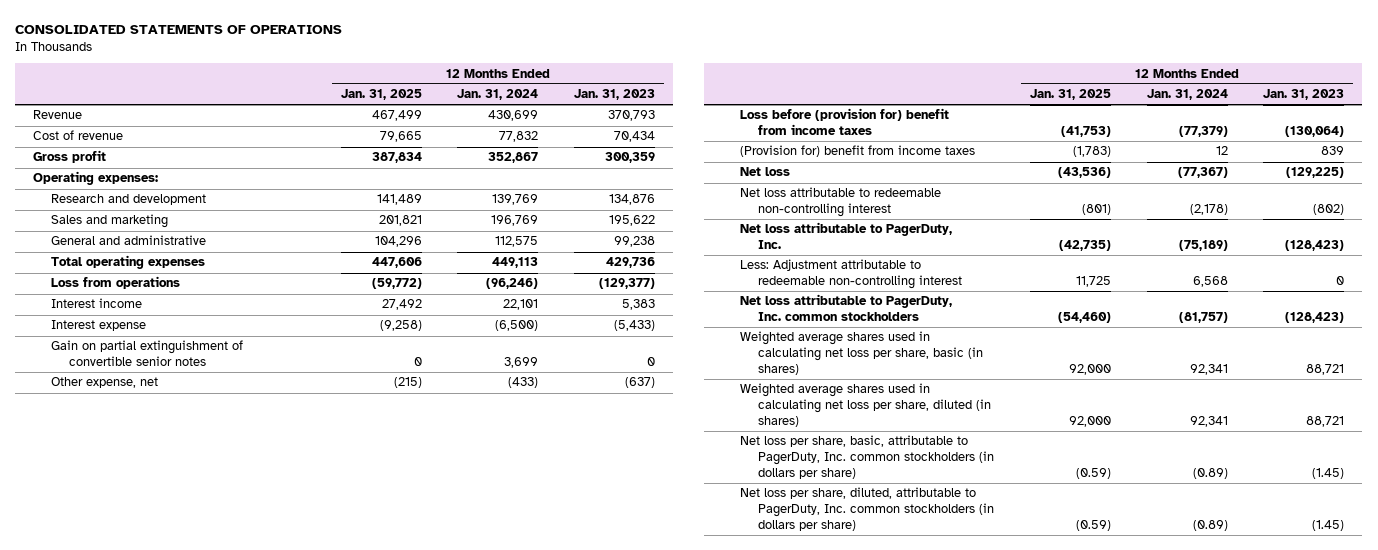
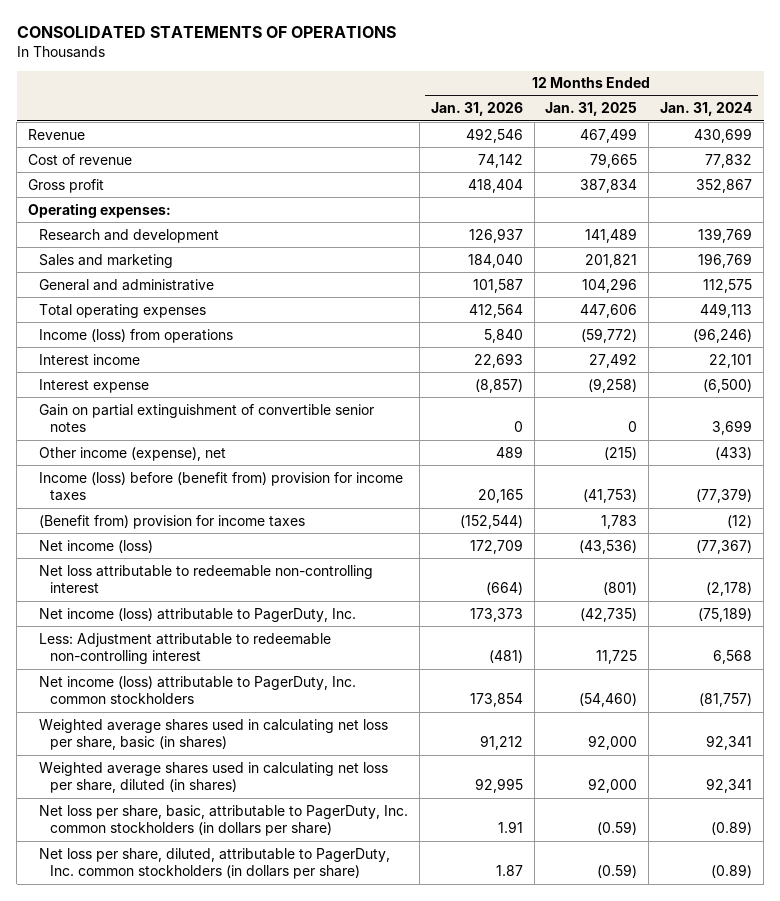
[574,89,656,101] Jan. 31, 2023 -> none
none -> [430,102,523,117] Jan. 31, 2026
[50,276,180,290] Loss from operations -> [38,328,233,343] Income (loss) from operations
[50,377,158,389] Other expense, net -> [38,446,226,461] Other income (expense), net
[740,108,950,136] Loss before (provision for) benefit from income taxes -> [38,471,403,502] Income (loss) before (benefit from) provision for income taxes
[740,145,976,158] (Provision for) benefit from income taxes -> [38,514,305,529] (Benefit from) provision for income taxes
[1072,146,1111,158] (1,783) -> [601,514,638,529] 1,783
[1215,146,1228,156] 12 -> [727,514,753,528] (12)
[740,167,791,177] Net loss -> [38,539,153,553] Net income (loss)
[740,222,953,250] Net loss attributable to PagerDuty, Inc. -> [38,607,356,622] Net income (loss) attributable to PagerDuty, Inc.
[740,294,953,322] Net loss attributable to PagerDuty, Inc. common stockholders -> [38,675,356,705] Net income (loss) attributable to PagerDuty, Inc. common stockholders

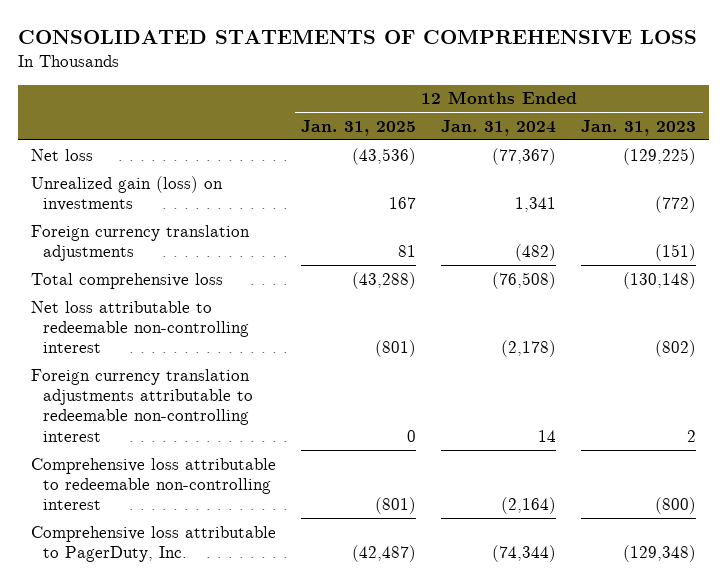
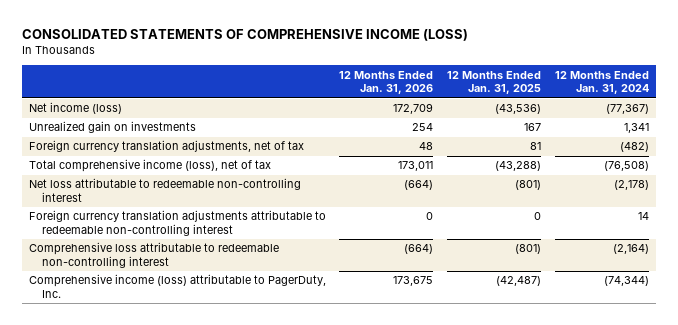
[17,29,697,45] CONSOLIDATED STATEMENTS OF COMPREHENSIVE LOSS -> [21,29,468,42] CONSOLIDATED STATEMENTS OF COMPREHENSIVE INCOME (LOSS)
[581,119,697,136] Jan. 31, 2023 -> none
none -> [339,70,434,95] 12 Months Ended Jan. 31, 2026
[30,148,93,161] Net loss -> [28,102,122,115] Net income (loss)
[30,175,223,212] Unrealized gain (loss) on investments -> [28,121,196,134] Unrealized gain on investments
[30,224,250,262] Foreign currency translation adjustments -> [28,140,304,153] Foreign currency translation adjustments, net of tax
[30,272,223,289] Total comprehensive loss -> [28,159,271,173] Total comprehensive income (loss), net of tax
[30,525,276,563] Comprehensive loss attributable to PagerDuty, Inc. -> [28,274,326,298] Comprehensive income (loss) attributable to PagerDuty, Inc.

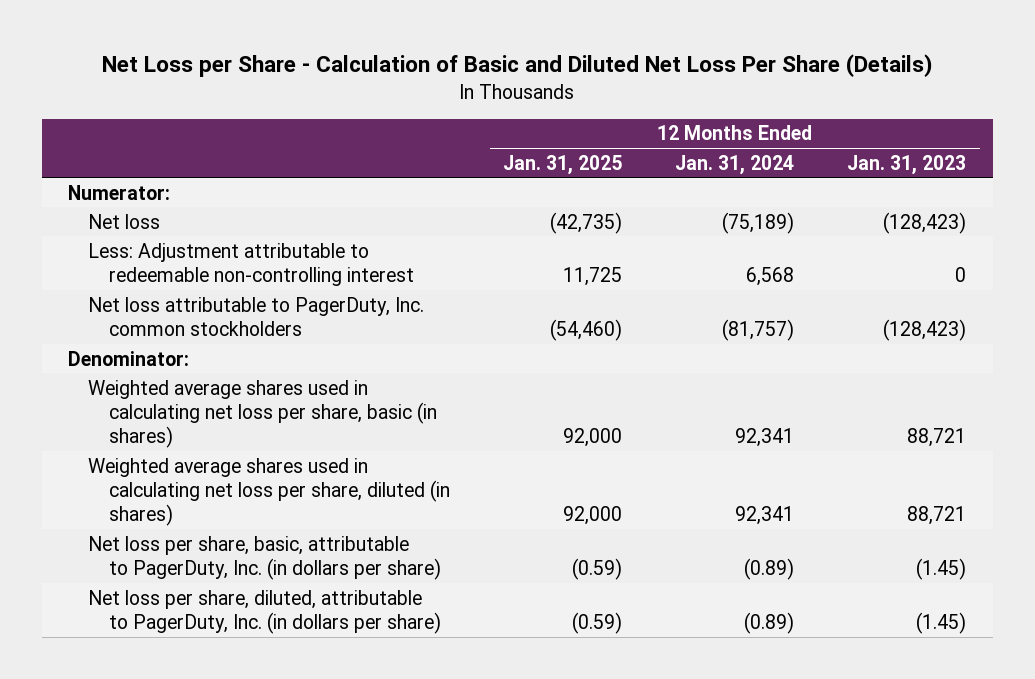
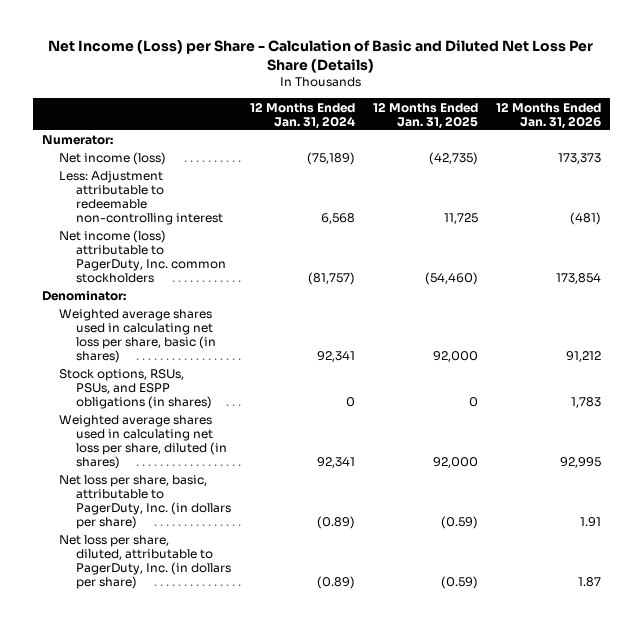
[102,54,933,78] Net Loss per Share - Calculation of Basic and Diluted Net Loss Per Share (Details) -> [48,40,594,74] Net Income (Loss) per Share - Calculation of Basic and Diluted Net Loss Per Share (Details)
[847,154,967,175] Jan. 31, 2023 -> none
none -> [496,101,602,129] 12 Months Ended Jan. 31, 2026
[88,213,161,229] Net loss -> [59,152,167,166] Net income (loss)
[88,296,425,337] Net loss attributable to PagerDuty, Inc. common stockholders -> [59,230,227,284] Net income (loss) attributable to PagerDuty, Inc. common stockholders
none -> [59,369,213,410] Stock options, RSUs, PSUs, and ESPP obligations (in shares)

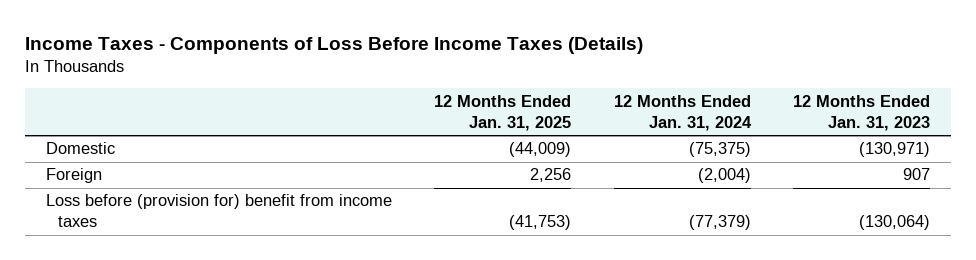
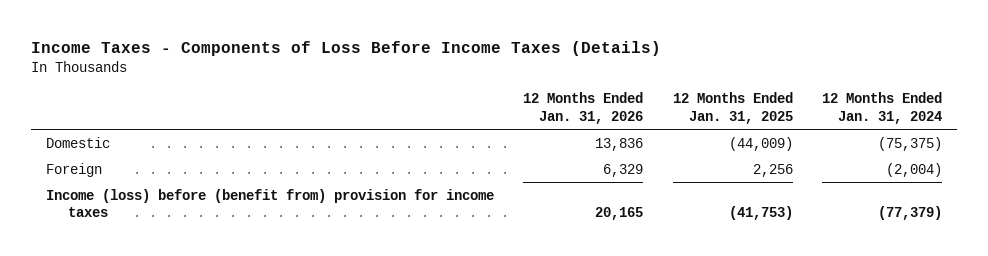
[793,94,931,131] 12 Months Ended Jan. 31, 2023 -> none
none -> [523,92,644,124] 12 Months Ended Jan. 31, 2026
[45,194,392,228] Loss before (provision for) benefit from income taxes -> [45,188,494,217] Income (loss) before (benefit from) provision for income taxes

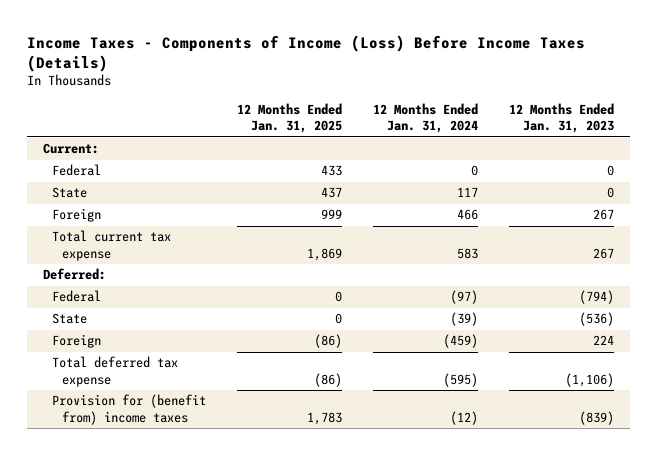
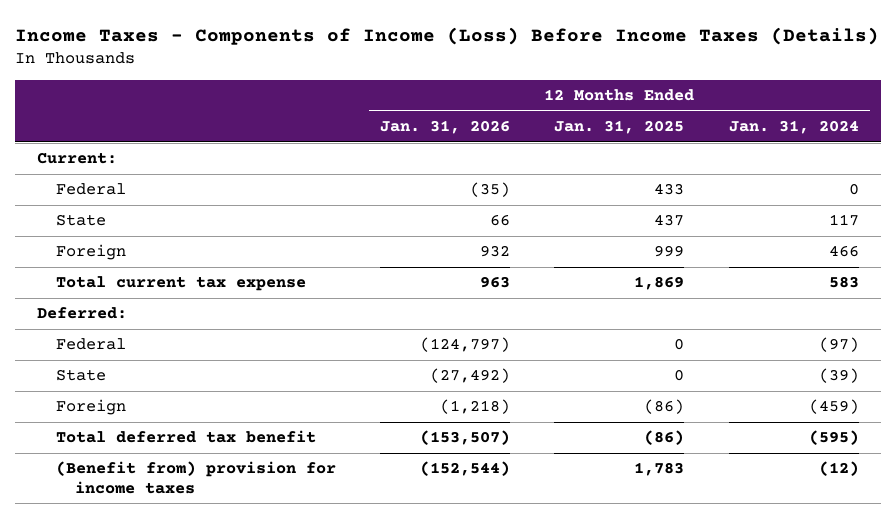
[509,102,615,134] 12 Months Ended Jan. 31, 2023 -> none
none -> [380,120,511,135] Jan. 31, 2026
[52,356,179,387] Total deferred tax expense -> [55,430,316,444] Total deferred tax benefit
[52,394,207,425] Provision for (benefit from) income taxes -> [55,461,336,494] (Benefit from) provision for income taxes

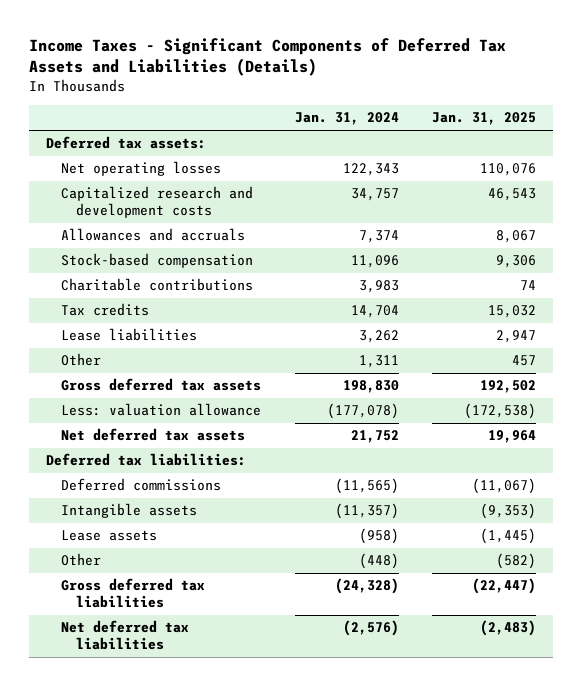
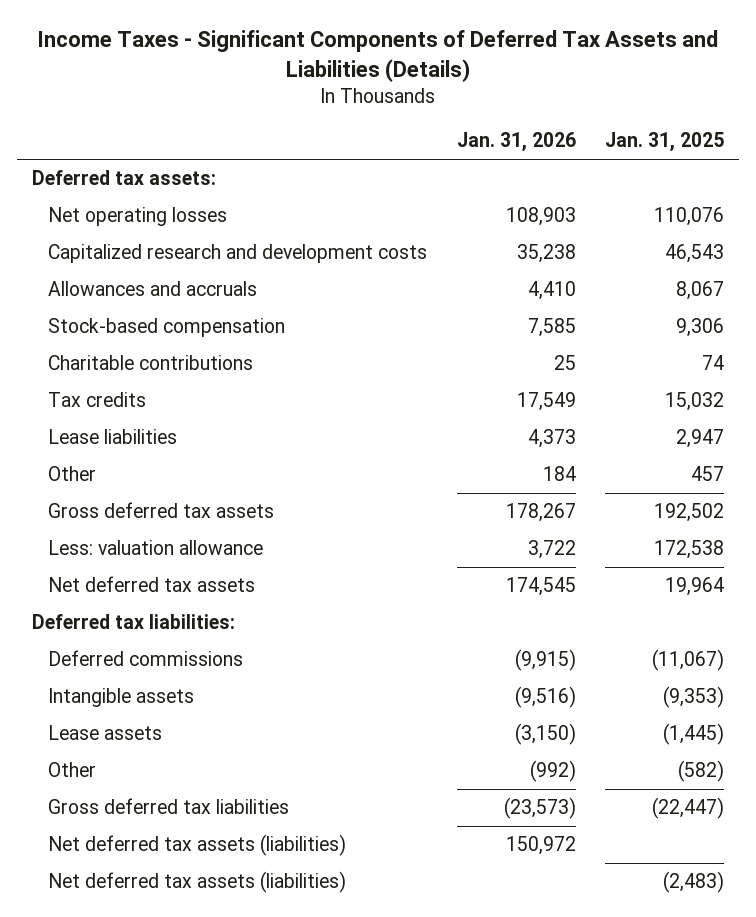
[294,112,399,126] Jan. 31, 2024 -> none
none -> [456,132,576,153] Jan. 31, 2026
[464,403,537,420] (172,538) -> [654,540,725,560] 172,538
none -> [47,834,346,857] Net deferred tax assets (liabilities)
[61,620,190,650] Net deferred tax liabilities -> [47,871,346,894] Net deferred tax assets (liabilities)

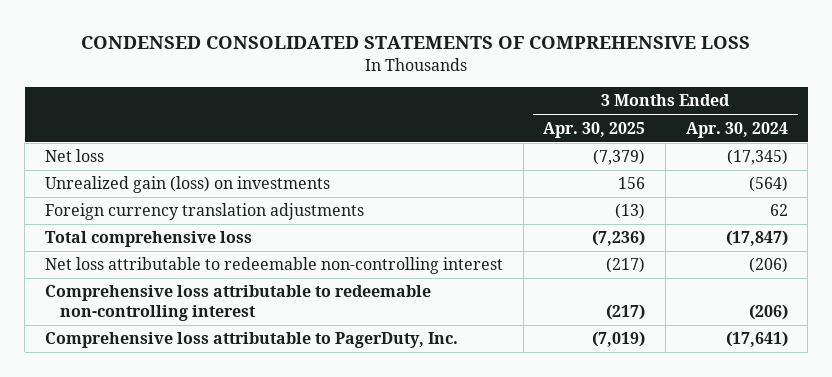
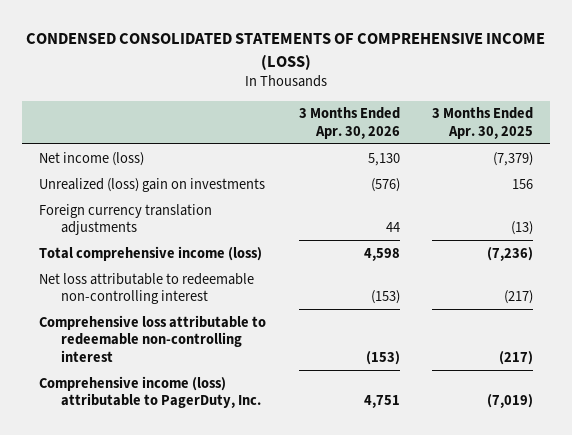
[81,36,751,50] CONDENSED CONSOLIDATED STATEMENTS OF COMPREHENSIVE LOSS -> [26,33,546,70] CONDENSED CONSOLIDATED STATEMENTS OF COMPREHENSIVE INCOME (LOSS)
[685,121,788,138] Apr. 30, 2024 -> none
none -> [298,107,400,139] 3 Months Ended Apr. 30, 2026
[44,149,104,163] Net loss -> [38,151,144,166] Net income (loss)
[44,176,330,194] Unrealized gain (loss) on investments -> [38,177,265,192] Unrealized (loss) gain on investments
[44,231,252,248] Total comprehensive loss -> [38,245,262,261] Total comprehensive income (loss)
[44,332,458,349] Comprehensive loss attributable to PagerDuty, Inc. -> [38,375,262,409] Comprehensive income (loss) attributable to PagerDuty, Inc.

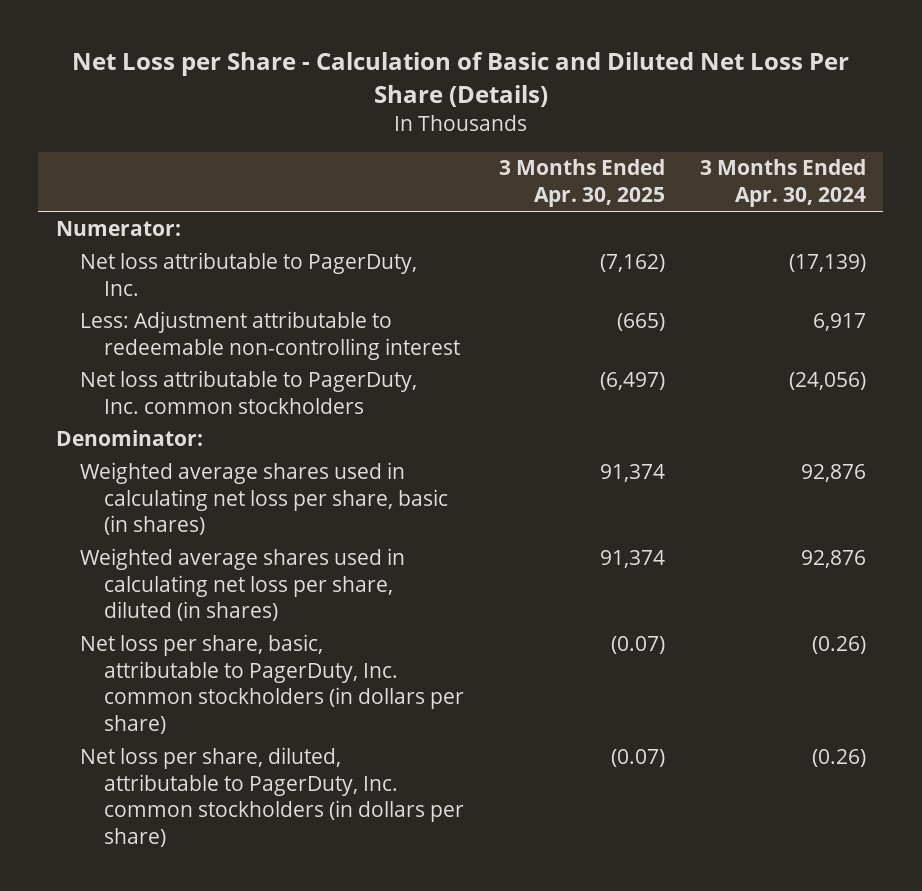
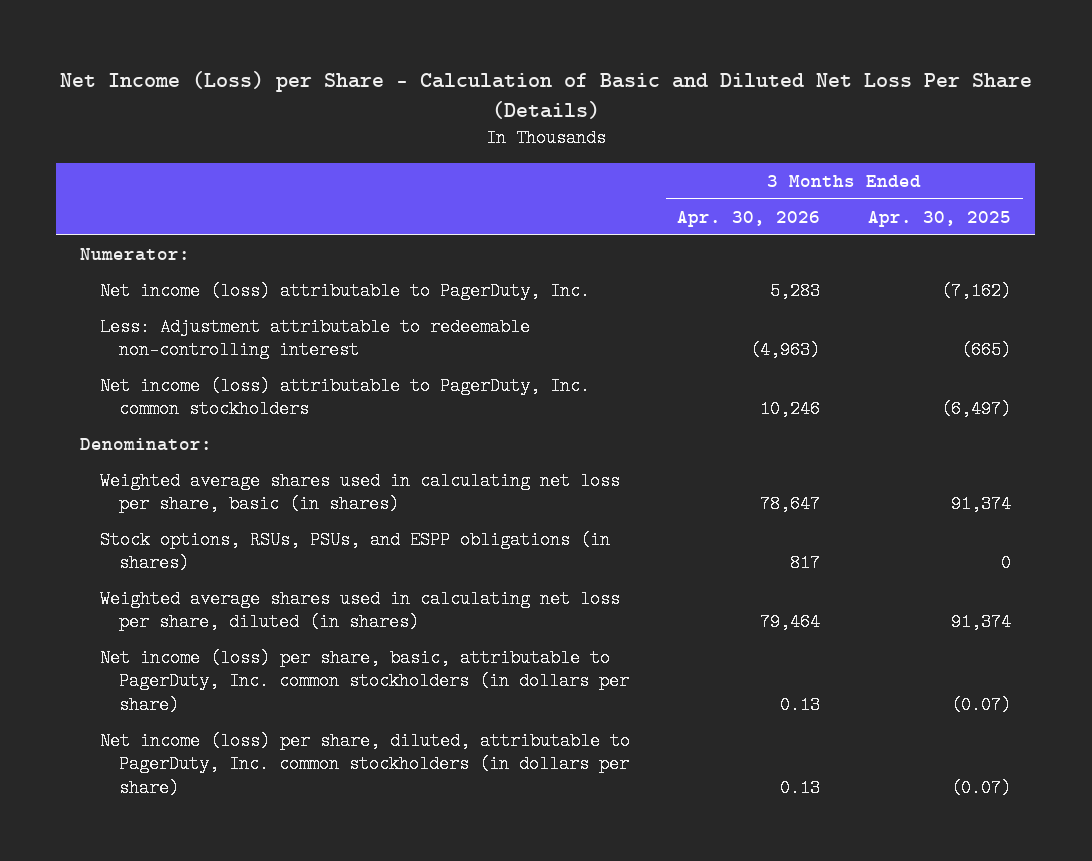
[71,52,849,107] Net Loss per Share - Calculation of Basic and Diluted Net Loss Per Share (Details) -> [59,70,1032,119] Net Income (Loss) per Share - Calculation of Basic and Diluted Net Loss Per Share (Details)
[700,159,867,208] 3 Months Ended Apr. 30, 2024 -> none
none -> [677,210,821,227] Apr. 30, 2026
[79,251,417,296] Net loss attributable to PagerDuty, Inc. -> [99,281,590,300] Net income (loss) attributable to PagerDuty, Inc.
[79,369,417,414] Net loss attributable to PagerDuty, Inc. common stockholders -> [99,376,590,419] Net income (loss) attributable to PagerDuty, Inc. common stockholders
none -> [99,530,610,573] Stock options, RSUs, PSUs, and ESPP obligations (in shares)
[79,633,465,735] Net loss per share, basic, attributable to PagerDuty, Inc. common stockholders (in dollars per share) -> [99,648,629,714] Net income (loss) per share, basic, attributable to PagerDuty, Inc. common stockholders (in dollars per share)
[79,746,465,848] Net loss per share, diluted, attributable to PagerDuty, Inc. common stockholders (in dollars per share) -> [99,731,630,797] Net income (loss) per share, diluted, attributable to PagerDuty, Inc. common stockholders (in dollars per share)

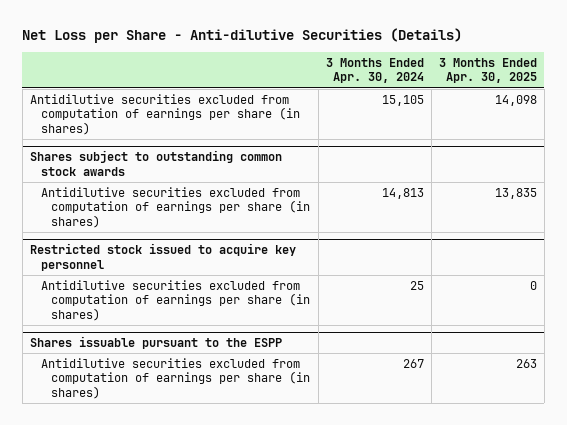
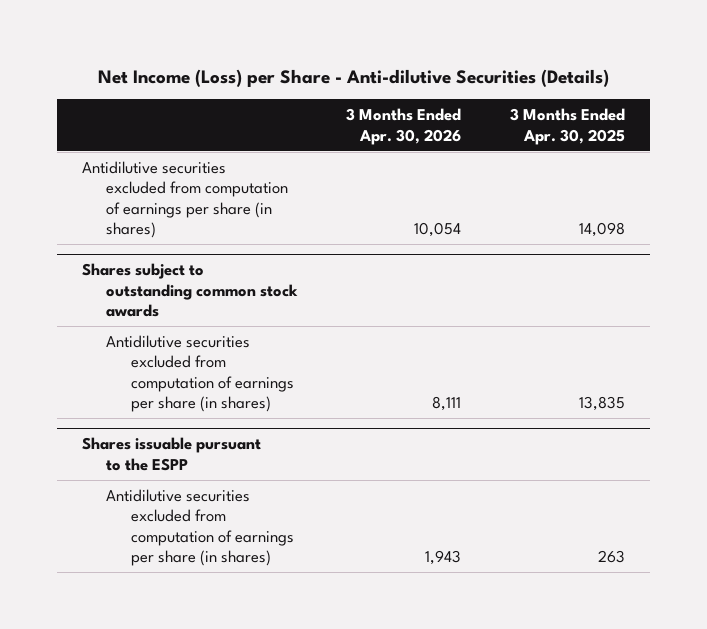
[22,28,463,44] Net Loss per Share - Anti-dilutive Securities (Details) -> [97,68,609,87] Net Income (Loss) per Share - Anti-dilutive Securities (Details)
[325,57,424,84] 3 Months Ended Apr. 30, 2024 -> none
none -> [346,108,462,145] 3 Months Ended Apr. 30, 2026
[29,243,296,271] Restricted stock issued to acquire key personnel -> none
[40,279,311,321] Antidilutive securities excluded from computation of earnings per share (in shares) -> none

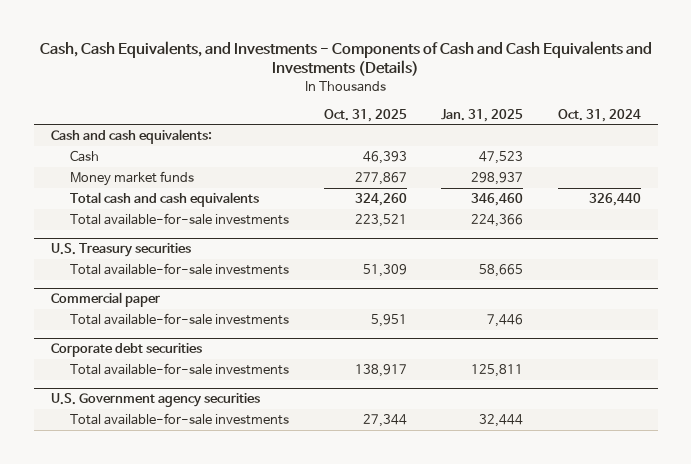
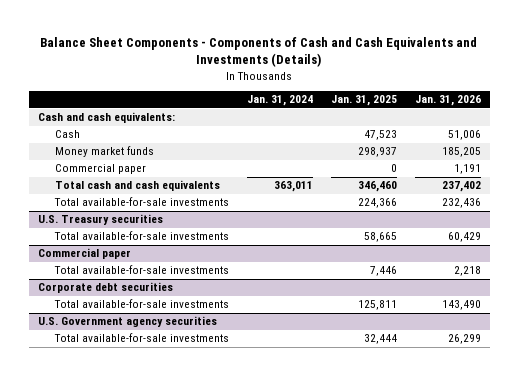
[39,40,652,77] Cash, Cash Equivalents, and Investments - Components of Cash and Cash Equivalents and Investments (Details) -> [40,36,478,68] Balance Sheet Components - Components of Cash and Cash Equivalents and Investments (Details)
[323,108,407,122] Oct. 31, 2025 -> none
[557,108,641,122] Oct. 31, 2024 -> none
none -> [247,95,314,107] Jan. 31, 2024
none -> [414,95,481,107] Jan. 31, 2026
none -> [55,164,147,175] Commercial paper

